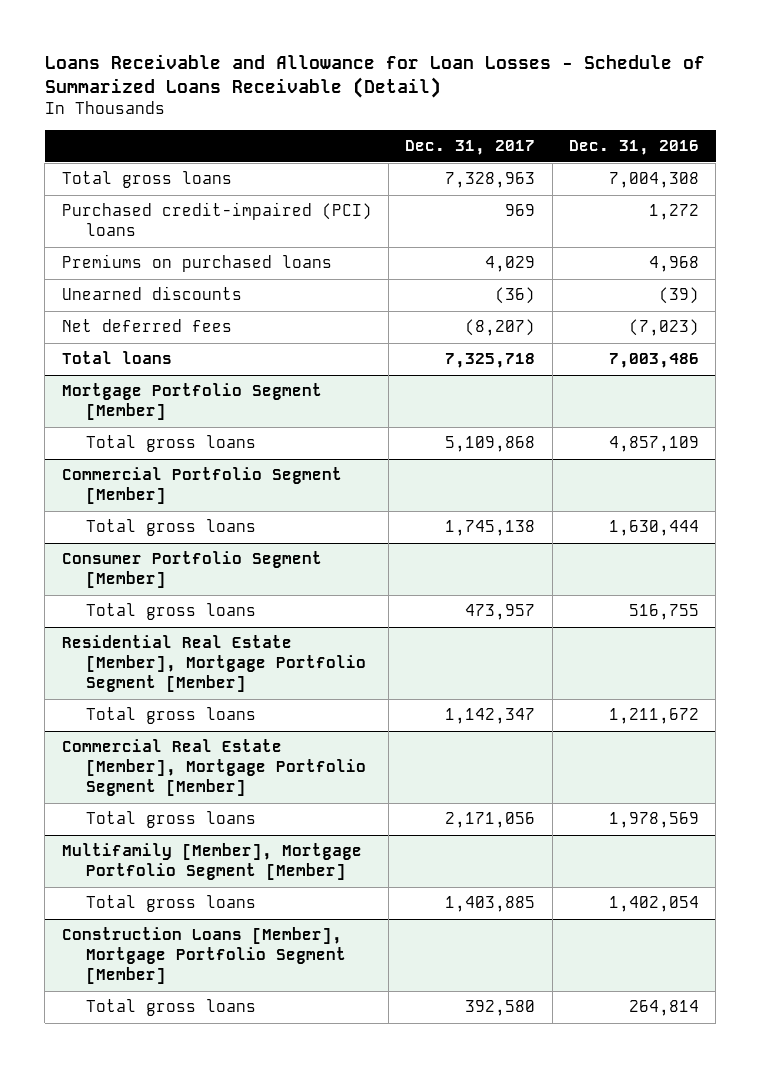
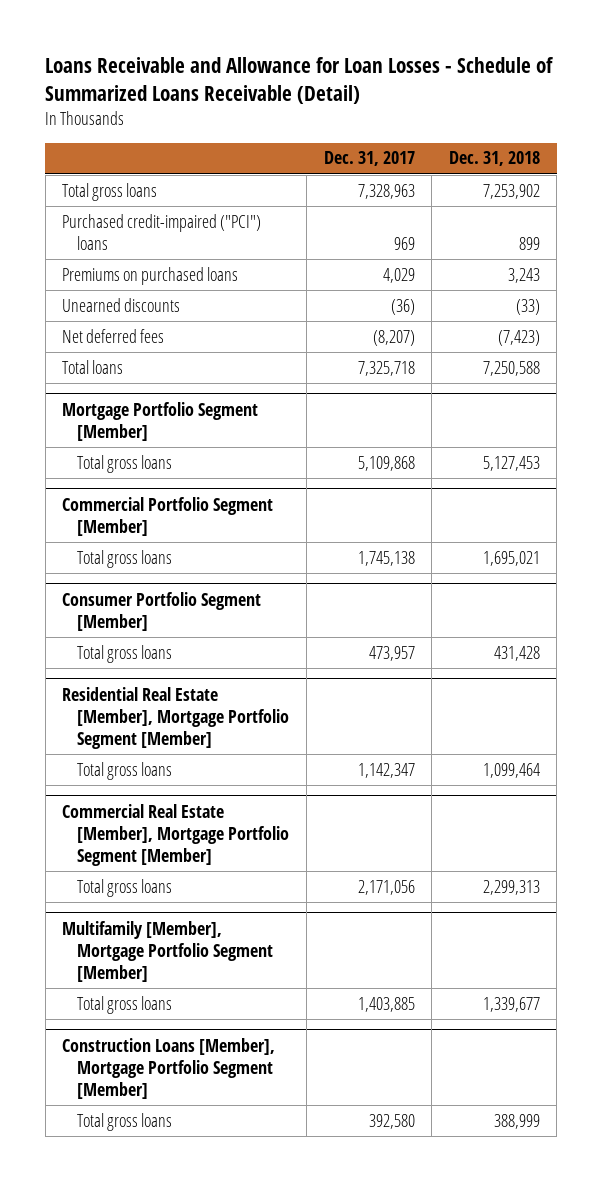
[569,140,700,156] Dec. 31, 2016 -> none
none -> [448,151,540,167] Dec. 31, 2018
[61,202,372,237] Purchased credit-impaired (PCI) loans -> [62,213,262,250] Purchased credit-impaired ("PCI") loans

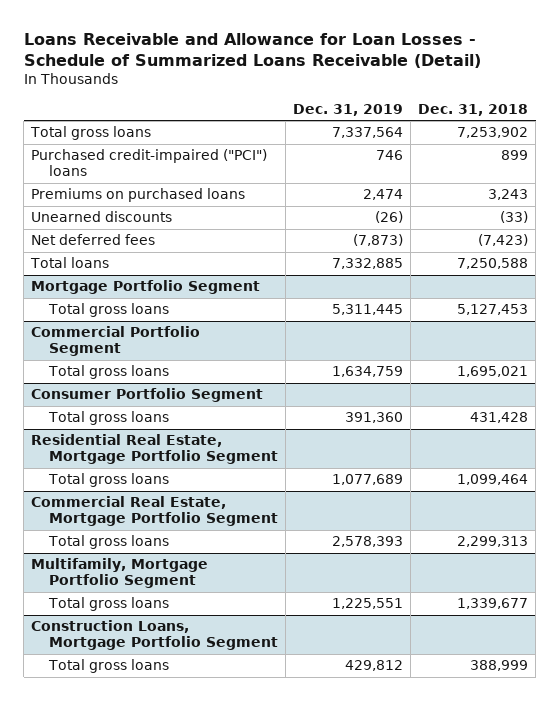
[323,151,415,167] Dec. 31, 2017 -> none
none -> [293,103,404,116] Dec. 31, 2019
[62,401,259,441] Mortgage Portfolio Segment [Member] -> [31,280,261,295] Mortgage Portfolio Segment
[62,496,274,536] Commercial Portfolio Segment [Member] -> [31,326,201,357] Commercial Portfolio Segment
[62,591,262,631] Consumer Portfolio Segment [Member] -> [31,388,264,403] Consumer Portfolio Segment
[62,686,290,749] Residential Real Estate [Member], Mortgage Portfolio Segment [Member] -> [31,434,279,465] Residential Real Estate, Mortgage Portfolio Segment
[62,803,290,866] Commercial Real Estate [Member], Mortgage Portfolio Segment [Member] -> [31,496,279,527] Commercial Real Estate, Mortgage Portfolio Segment
[62,920,274,982] Multifamily [Member], Mortgage Portfolio Segment [Member] -> [31,558,209,589] Multifamily, Mortgage Portfolio Segment
[62,1037,276,1099] Construction Loans [Member], Mortgage Portfolio Segment [Member] -> [31,620,279,651] Construction Loans, Mortgage Portfolio Segment

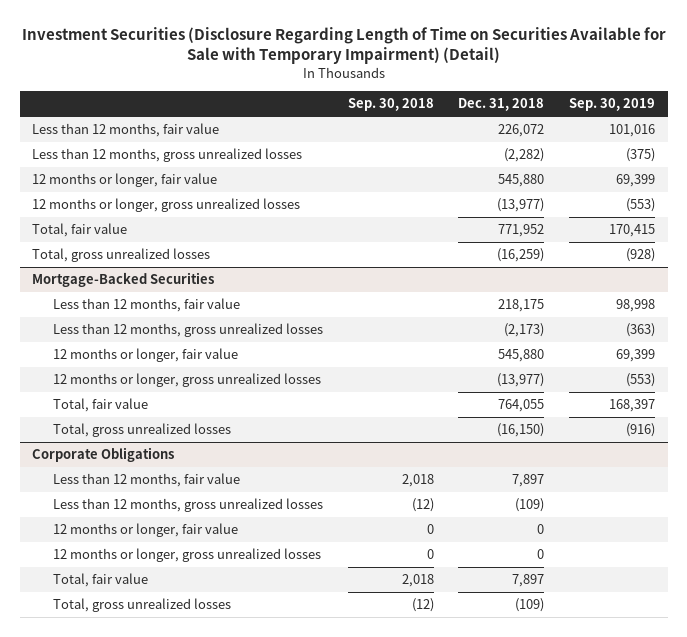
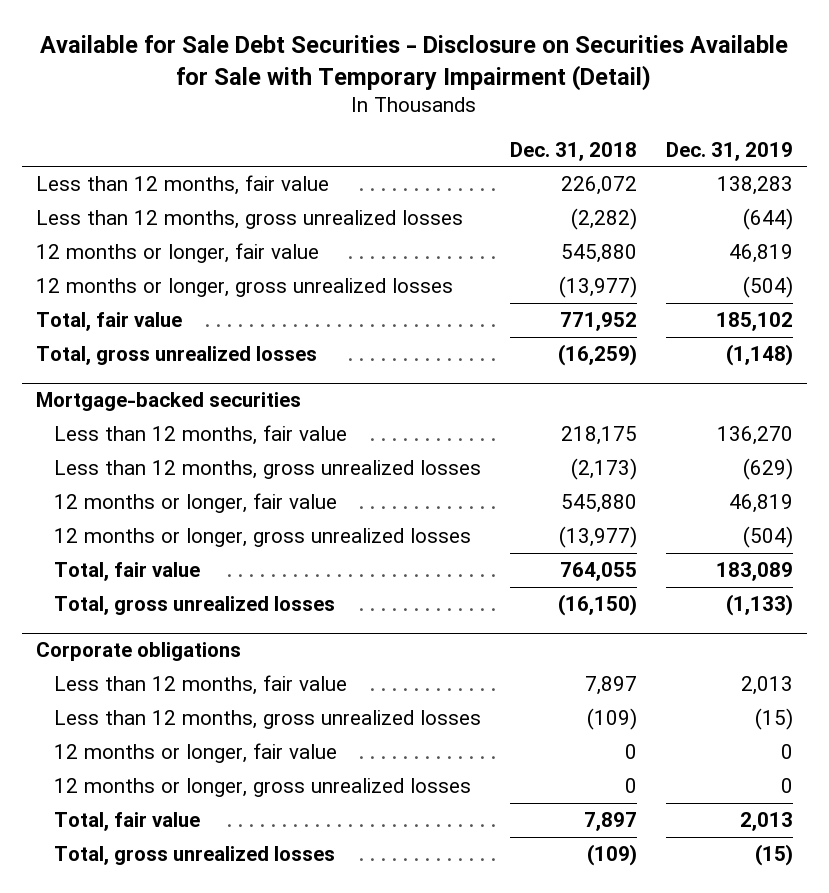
[21,26,666,65] Investment Securities (Disclosure Regarding Length of Time on Securities Available for Sale with Temporary Impairment) (Detail) -> [40,35,789,91] Available for Sale Debt Securities - Disclosure on Securities Available for Sale with Temporary Impairment (Detail)
[347,98,434,112] Sep. 30, 2018 -> none
[569,98,656,112] Sep. 30, 2019 -> none
none -> [665,141,793,161] Dec. 31, 2019
[31,272,214,288] Mortgage-Backed Securities -> [35,392,301,412] Mortgage-backed securities
[31,447,174,463] Corporate Obligations -> [35,642,241,662] Corporate obligations

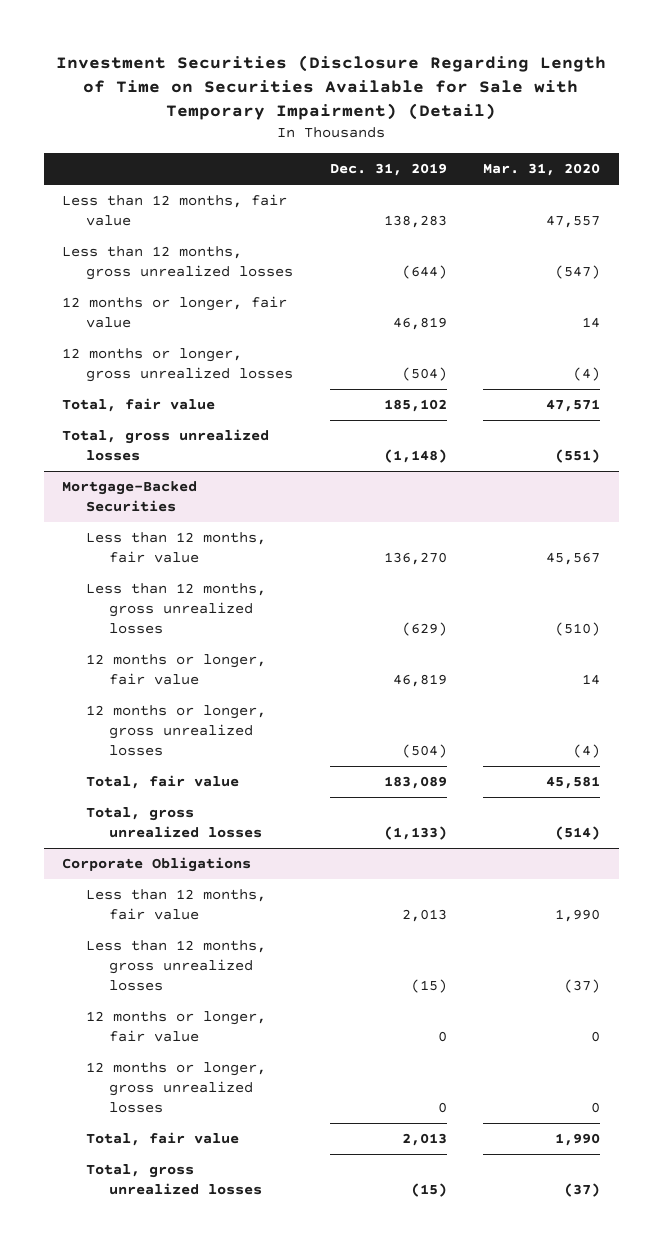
[40,35,789,91] Available for Sale Debt Securities - Disclosure on Securities Available for Sale with Temporary Impairment (Detail) -> [56,55,607,121] Investment Securities (Disclosure Regarding Length of Time on Securities Available for Sale with Temporary Impairment) (Detail)
[510,141,638,161] Dec. 31, 2018 -> none
none -> [483,163,601,177] Mar. 31, 2020
[35,392,301,412] Mortgage-backed securities -> [62,481,198,513] Mortgage-Backed Securities
[35,642,241,662] Corporate obligations -> [62,857,252,873] Corporate Obligations

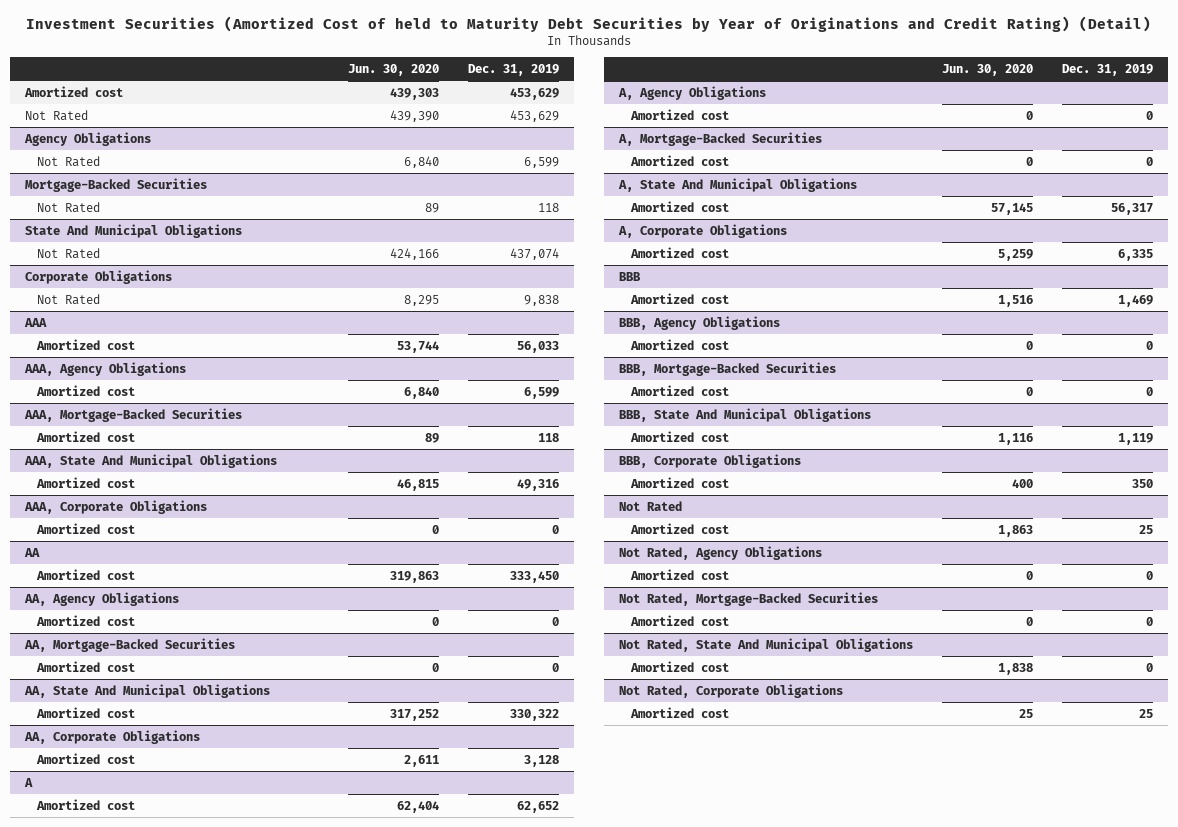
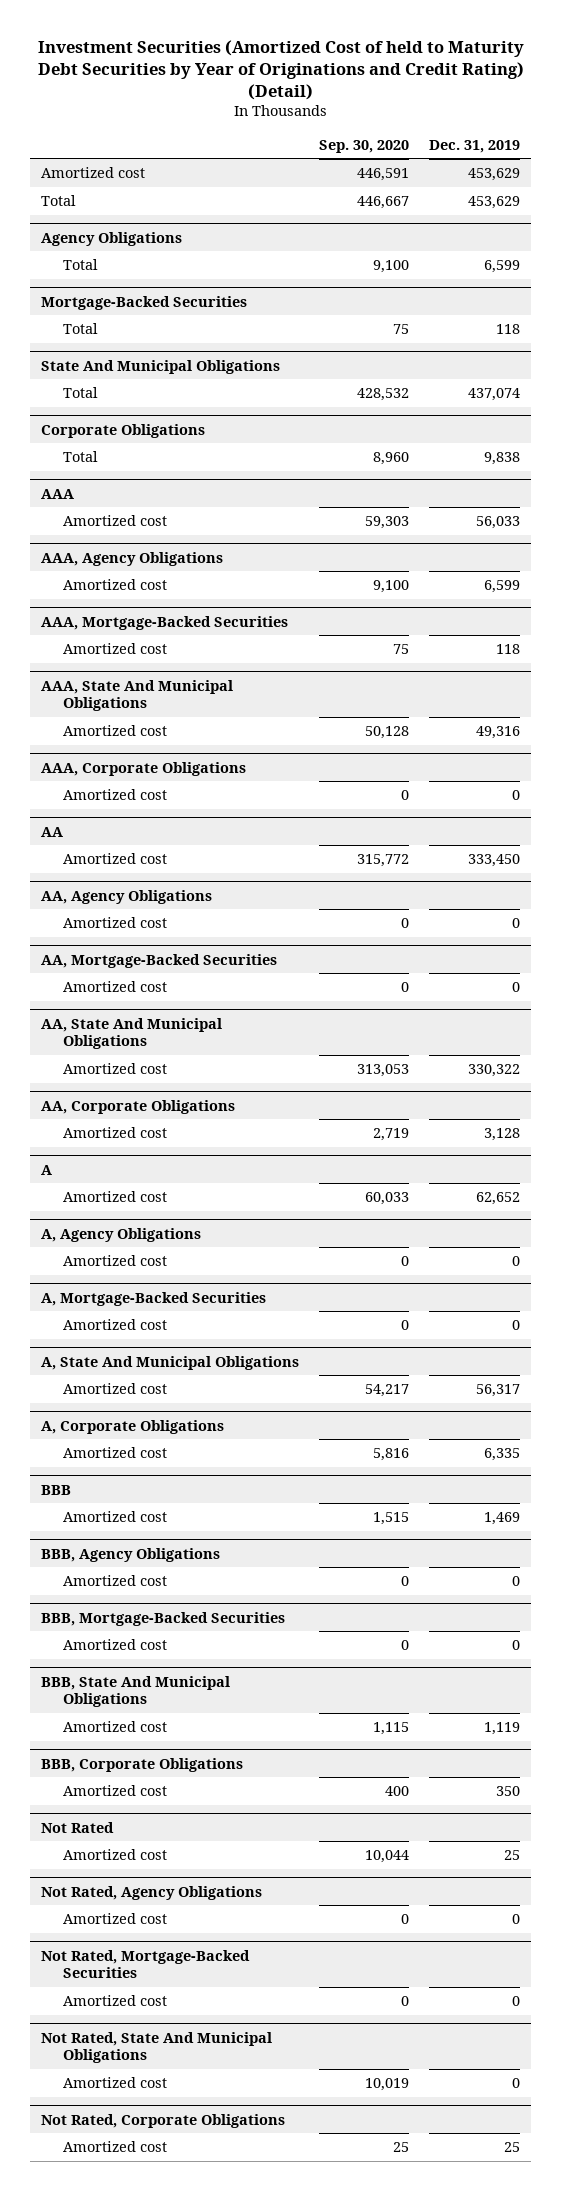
[347,63,439,76] Jun. 30, 2020 -> none
none -> [319,139,410,153] Sep. 30, 2020
[24,109,88,121] Not Rated -> [40,194,76,206] Total
[37,155,101,167] Not Rated -> [63,258,99,270] Total
[37,201,101,213] Not Rated -> [63,322,99,334] Total
[37,247,101,259] Not Rated -> [63,386,99,398] Total
[37,293,101,305] Not Rated -> [63,450,99,462] Total

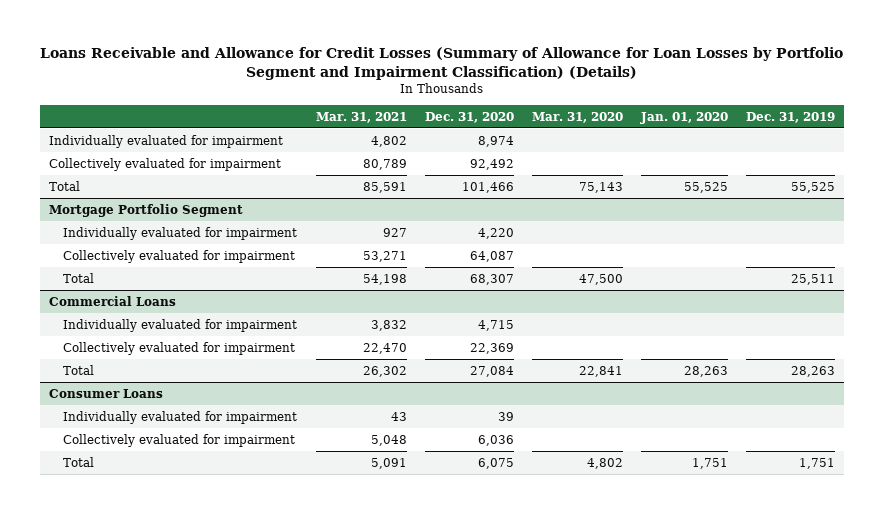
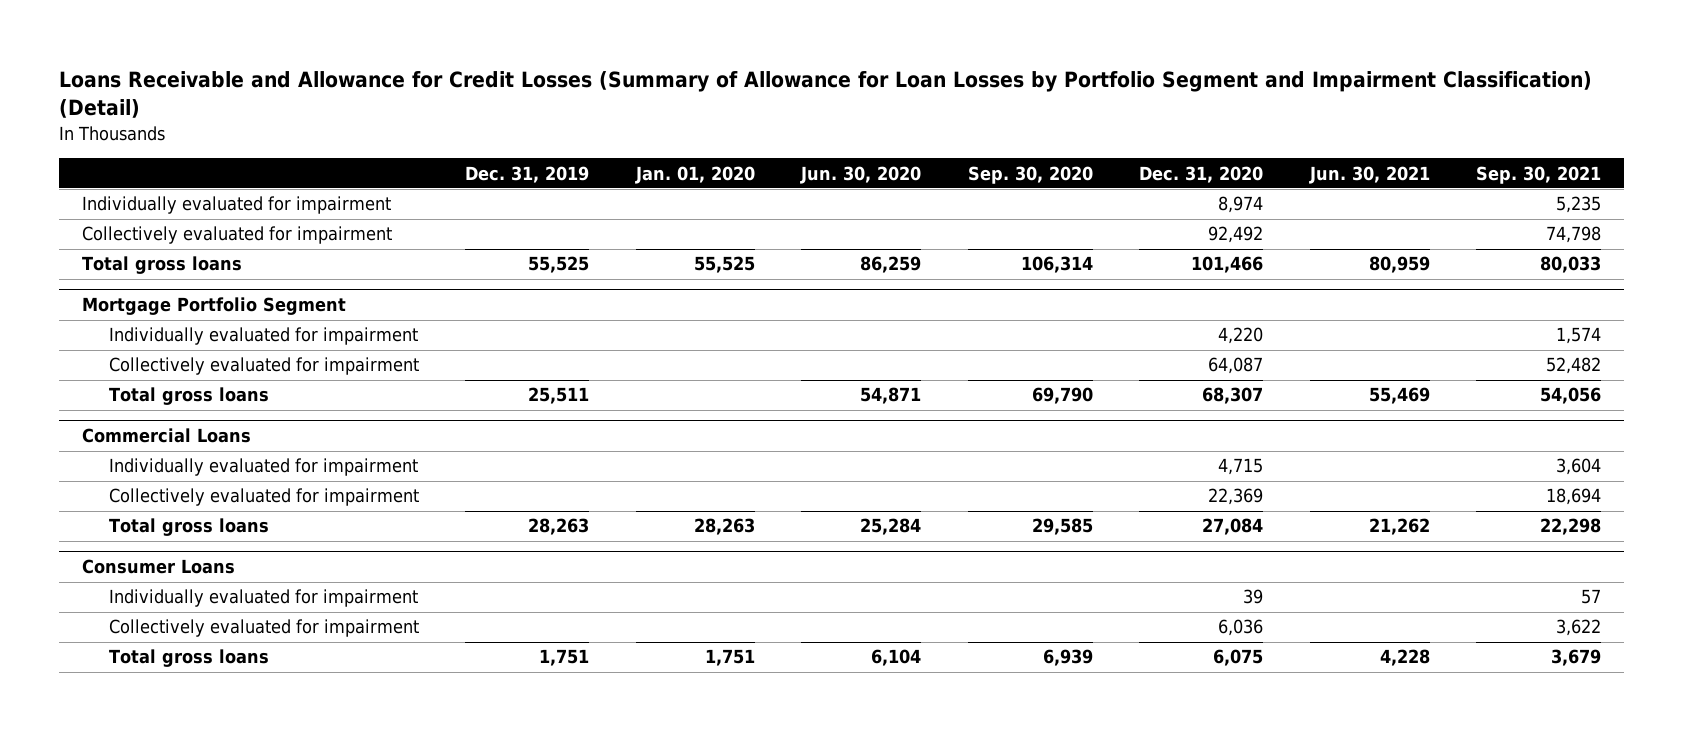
[40,47,844,80] Loans Receivable and Allowance for Credit Losses (Summary of Allowance for Loan Losses by Portfolio Segment and Impairment Classification) (Details) -> [59,71,1593,119] Loans Receivable and Allowance for Credit Losses (Summary of Allowance for Loan Losses by Portfolio Segment and Impairment Classification) (Detail)
[315,111,407,123] Mar. 31, 2021 -> none
[531,111,623,123] Mar. 31, 2020 -> none
none -> [800,165,922,184] Jun. 30, 2020
none -> [967,165,1093,184] Sep. 30, 2020
none -> [1308,165,1430,184] Jun. 30, 2021
none -> [1475,165,1601,184] Sep. 30, 2021
[48,181,80,192] Total -> [82,256,243,275] Total gross loans
[63,273,95,284] Total -> [109,387,270,406] Total gross loans
[63,365,95,376] Total -> [109,518,270,537] Total gross loans
[63,457,95,468] Total -> [109,649,270,668] Total gross loans

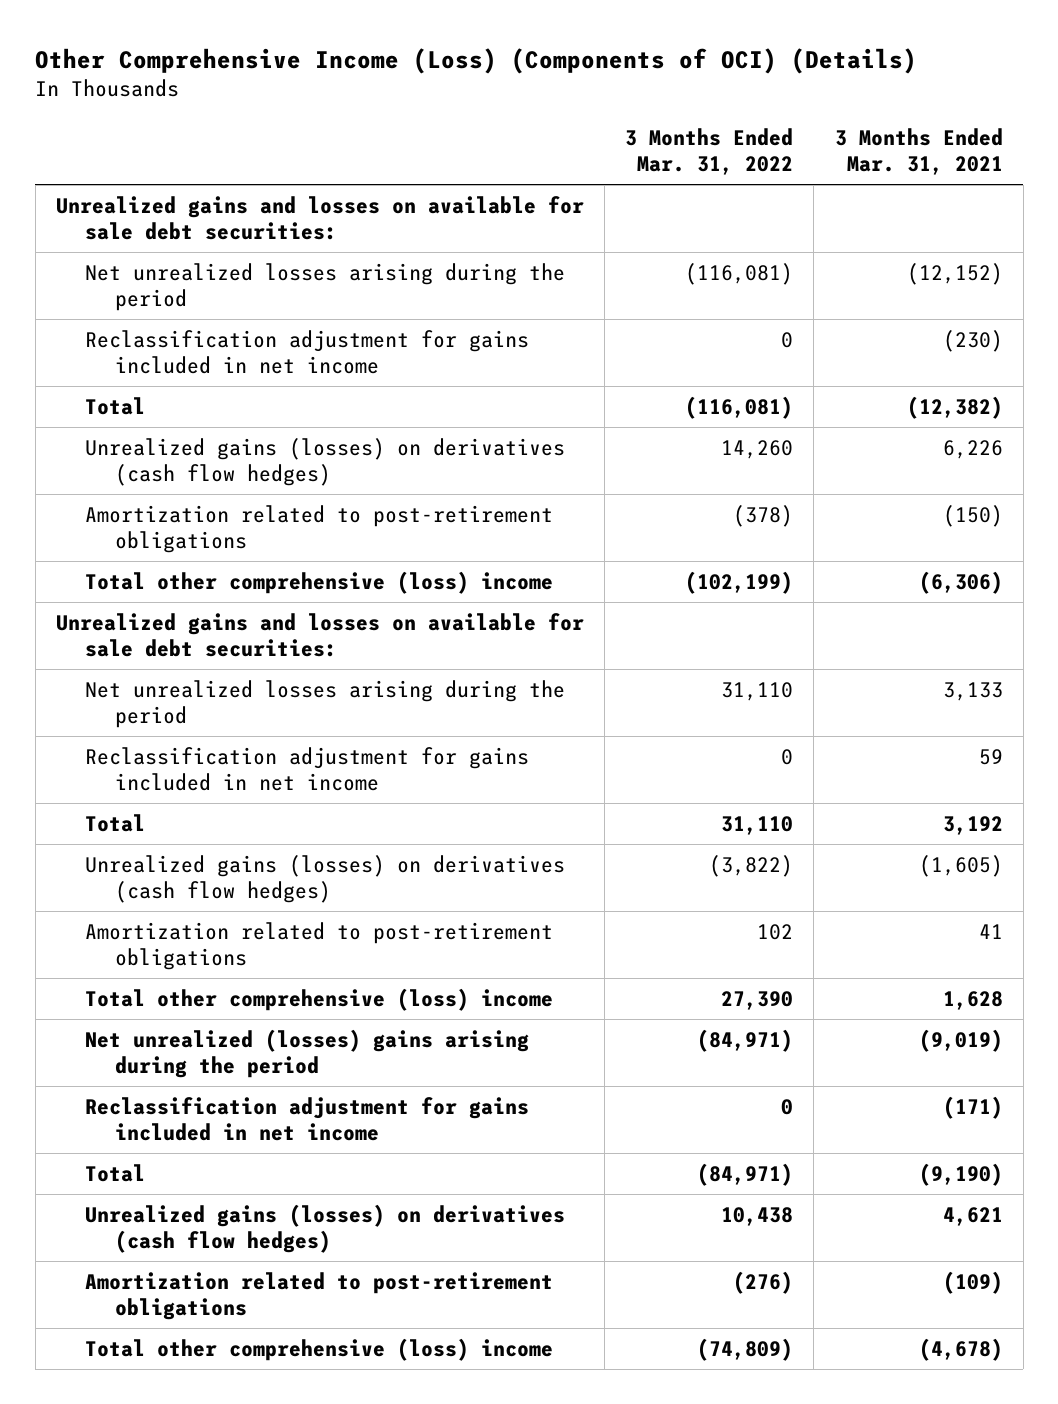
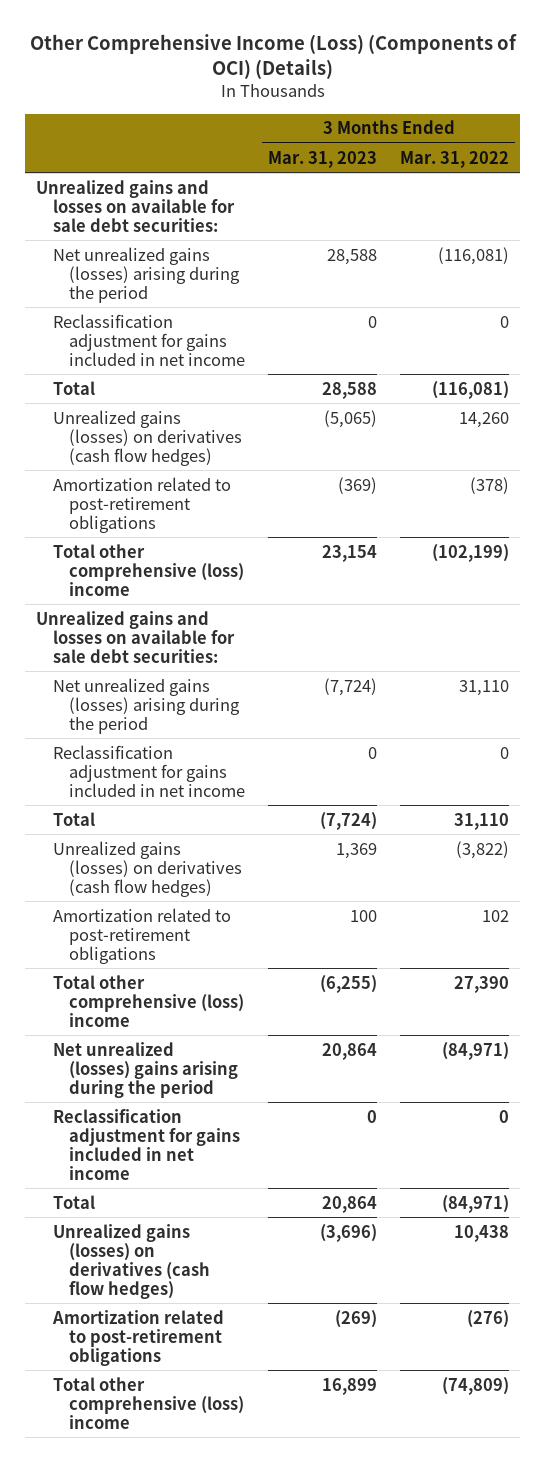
[834,127,1003,176] 3 Months Ended Mar. 31, 2021 -> none
none -> [268,150,378,168] Mar. 31, 2023
[85,262,566,312] Net unrealized losses arising during the period -> [52,246,241,303] Net unrealized gains (losses) arising during the period
[85,679,566,729] Net unrealized losses arising during the period -> [52,677,241,734] Net unrealized gains (losses) arising during the period

